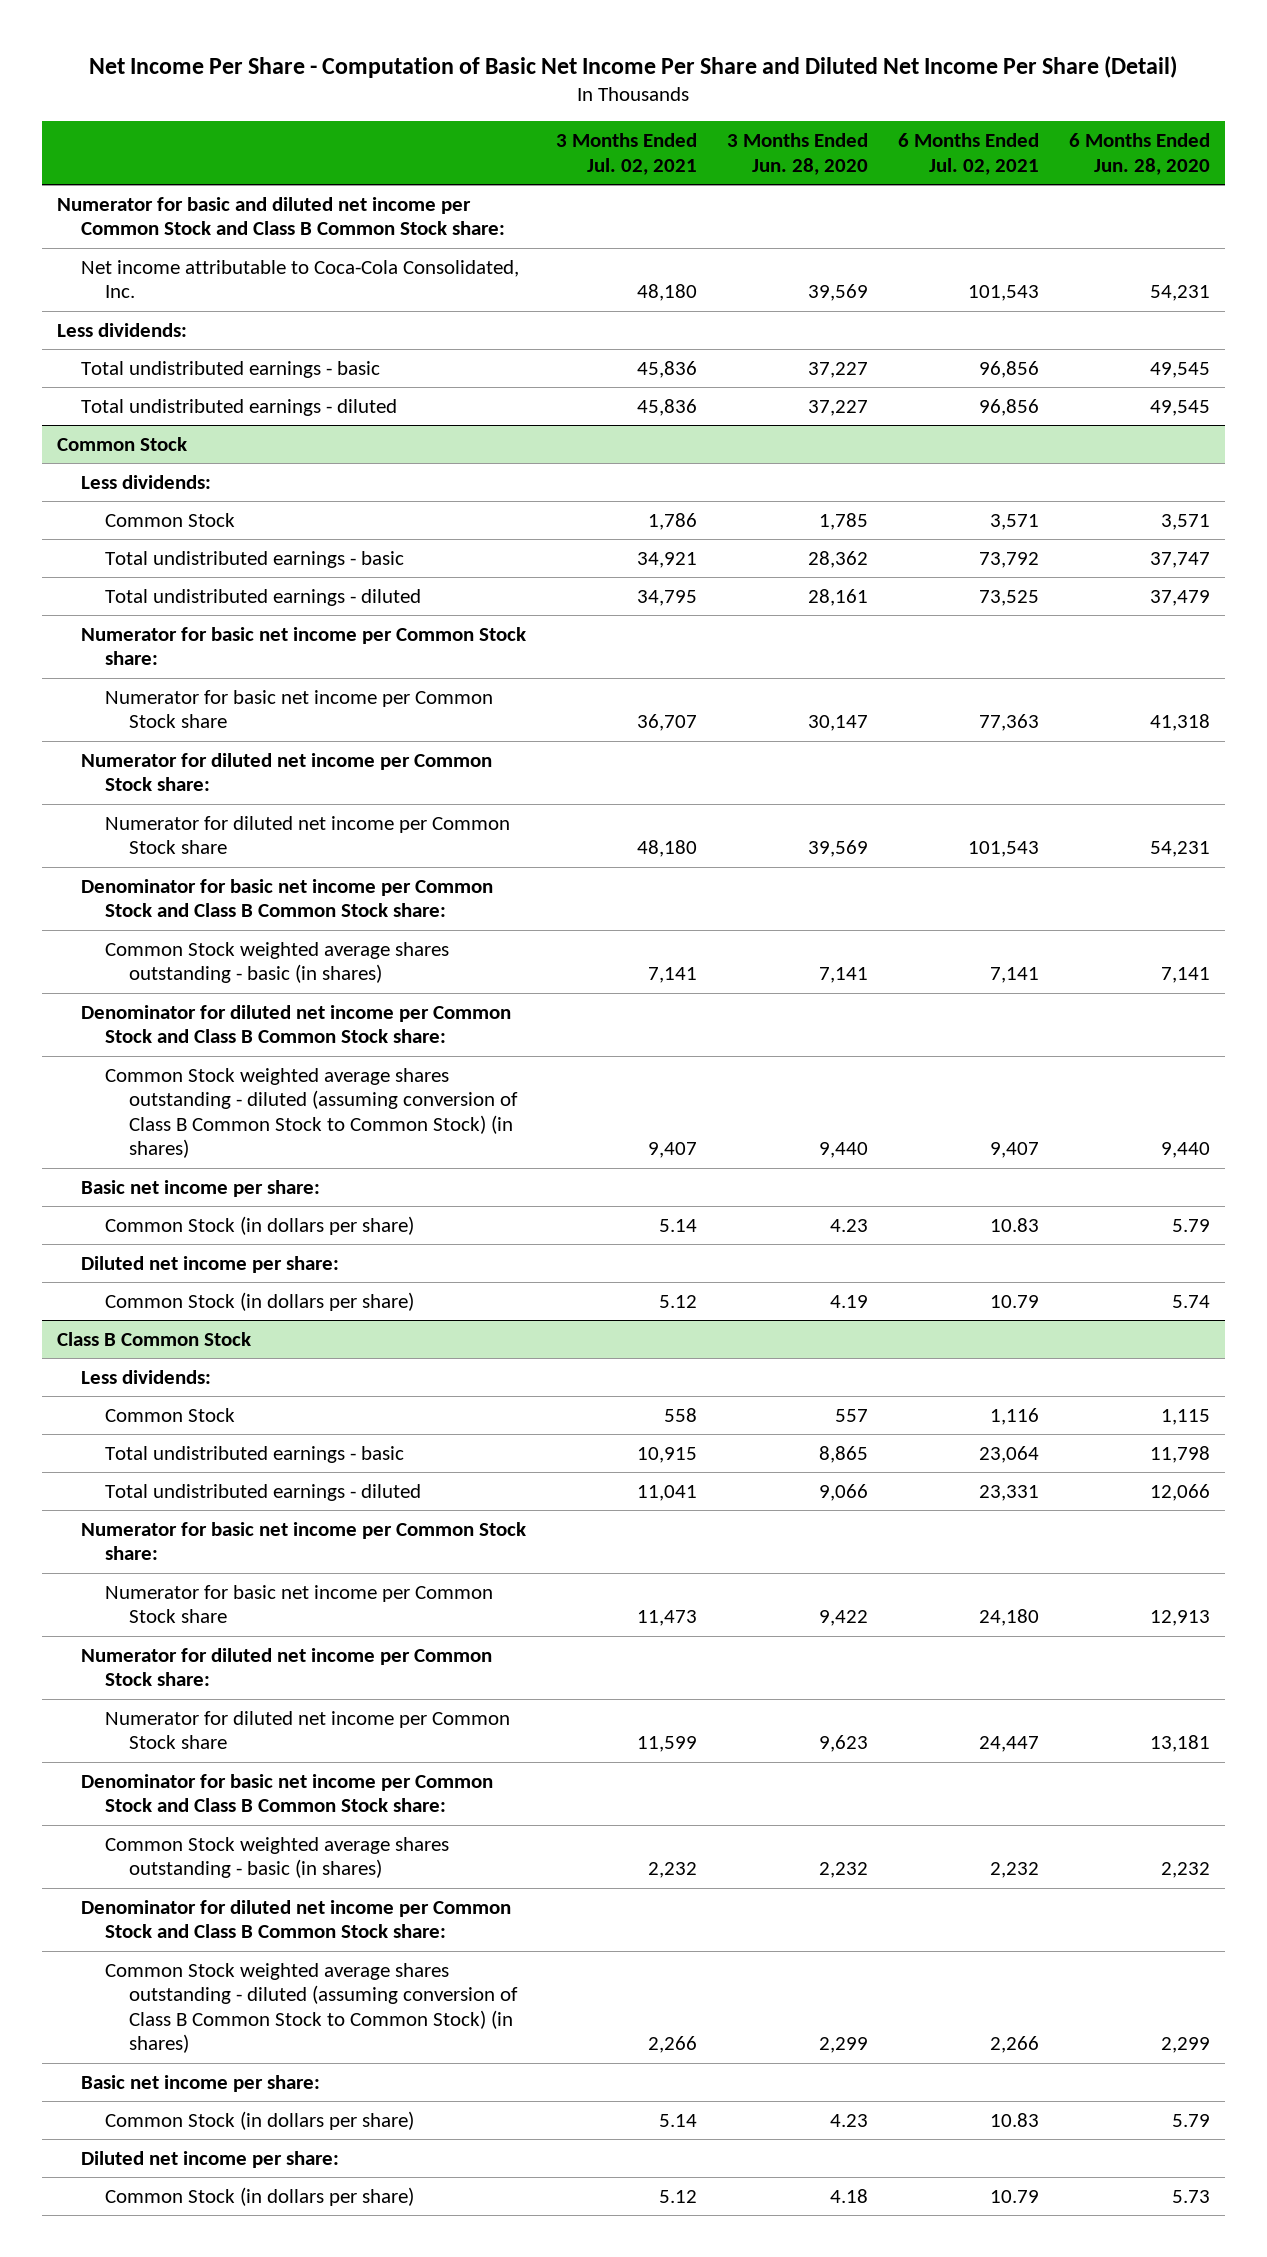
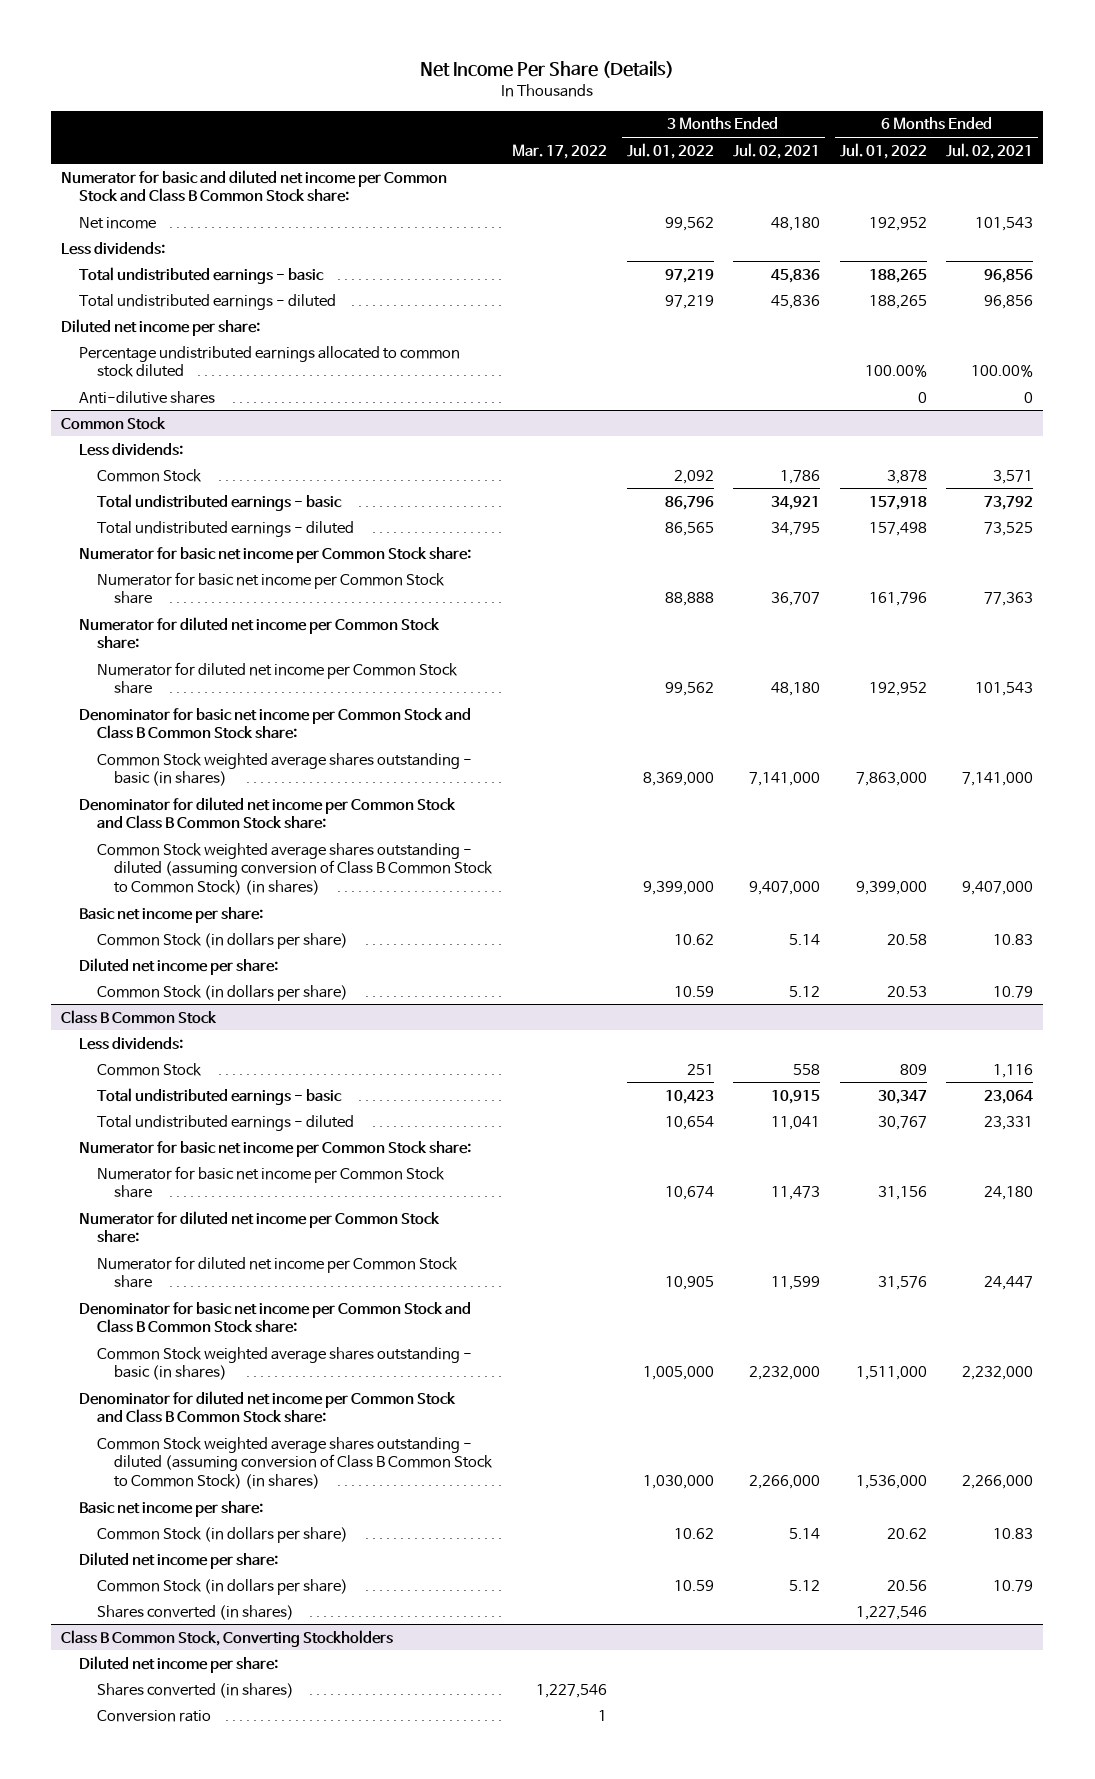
[89,55,1178,78] Net Income Per Share - Computation of Basic Net Income Per Share and Diluted Net Income Per Share (Detail) -> [420,61,675,79] Net Income Per Share (Details)
[726,133,868,175] 3 Months Ended Jun. 28, 2020 -> none
[1068,133,1210,175] 6 Months Ended Jun. 28, 2020 -> none
none -> [512,143,608,159] Mar. 17, 2022
none -> [626,142,714,159] Jul. 01, 2022
none -> [839,142,927,159] Jul. 01, 2022
[80,259,519,299] Net income attributable to Coca-Cola Consolidated, Inc. -> [78,216,156,229] Net income
none -> [61,318,261,336] Diluted net income per share:
none -> [78,345,460,378] Percentage undistributed earnings allocated to common stock diluted
none -> [78,390,215,404] Anti-dilutive shares
[647,967,697,984] 7,141 -> [749,772,821,787] 7,141,000
[989,967,1039,984] 7,141 -> [962,772,1034,787] 7,141,000
[647,1142,697,1159] 9,407 -> [749,880,821,895] 9,407,000
[989,1142,1039,1159] 9,407 -> [962,880,1034,895] 9,407,000
[647,1862,697,1879] 2,232 -> [749,1366,821,1381] 2,232,000
[989,1862,1039,1879] 2,232 -> [962,1366,1034,1381] 2,232,000
[647,2036,697,2054] 2,266 -> [749,1474,821,1489] 2,266,000
[989,2036,1039,2054] 2,266 -> [962,1474,1034,1489] 2,266,000
none -> [96,1604,294,1620] Shares converted (in shares)
none -> [61,1629,394,1647] Class B Common Stock, Converting Stockholders
none -> [78,1655,278,1673] Diluted net income per share:
none -> [96,1682,294,1698] Shares converted (in shares)
none -> [96,1709,211,1722] Conversion ratio

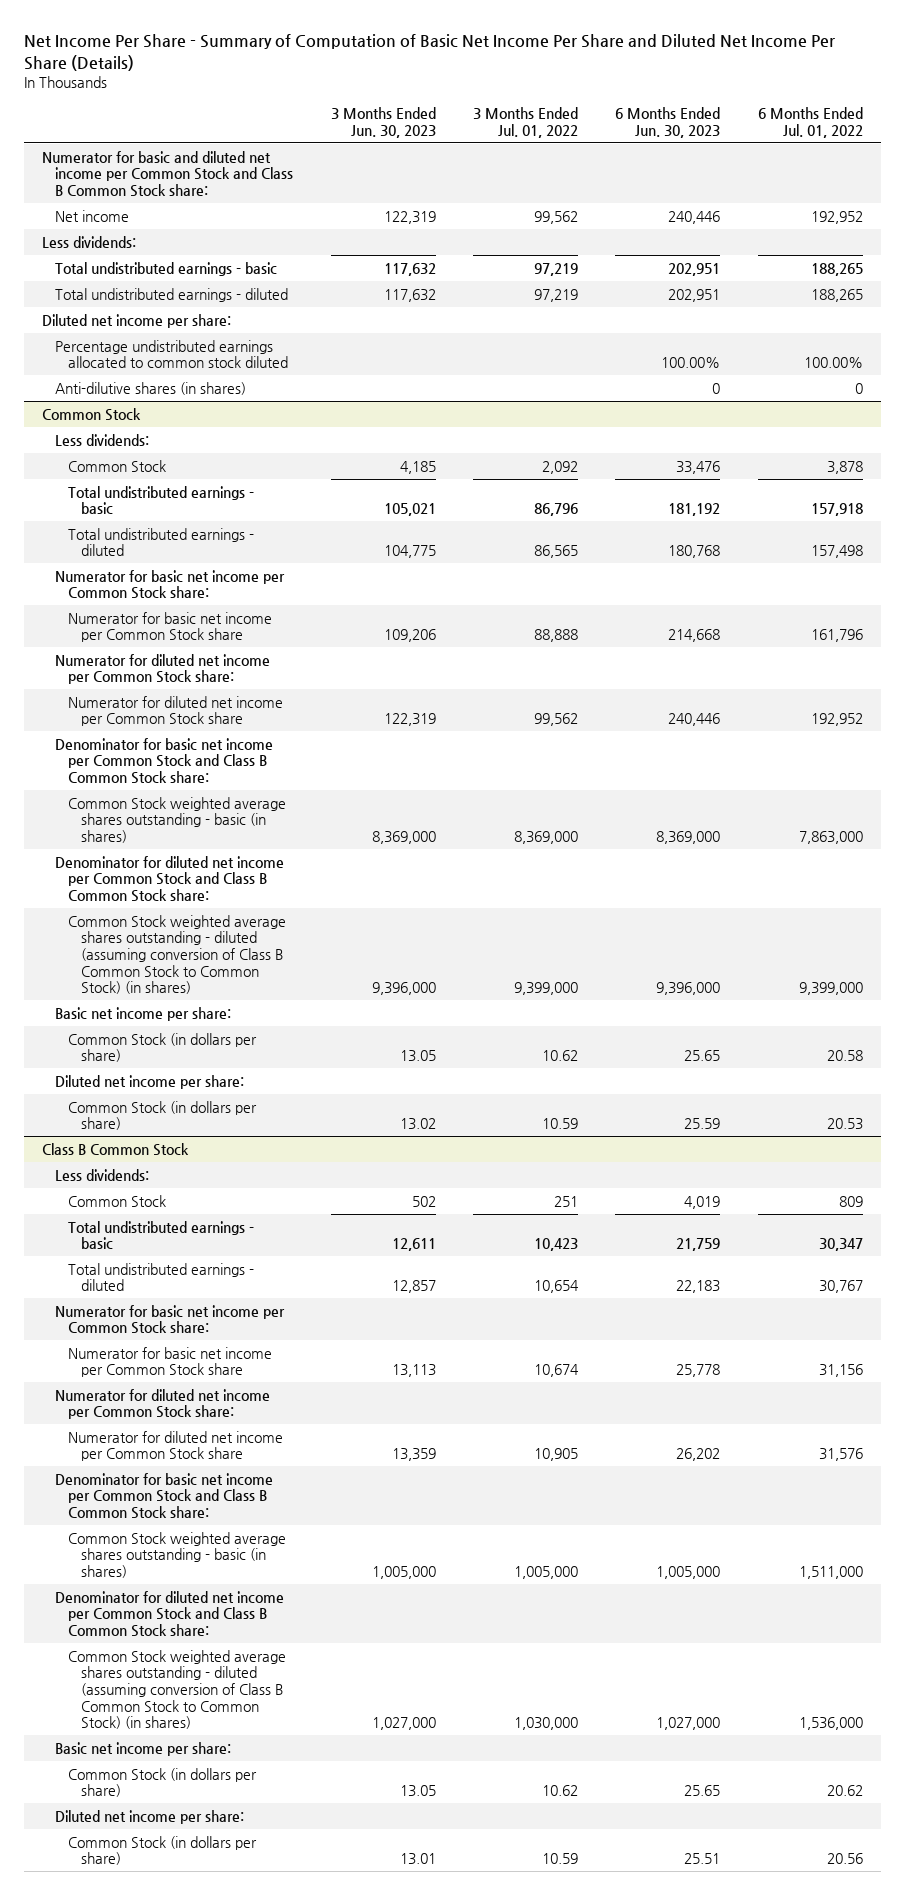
[420,61,675,79] Net Income Per Share (Details) -> [23,33,835,71] Net Income Per Share - Summary of Computation of Basic Net Income Per Share and Diluted Net Income Per Share (Details)
[512,143,608,159] Mar. 17, 2022 -> none
[733,142,821,159] Jul. 02, 2021 -> none
[946,142,1034,159] Jul. 02, 2021 -> none
none -> [330,107,436,139] 3 Months Ended Jun. 30, 2023
none -> [615,107,721,139] 6 Months Ended Jun. 30, 2023
[78,390,215,404] Anti-dilutive shares -> [55,381,247,395] Anti-dilutive shares (in shares)
[96,1604,294,1620] Shares converted (in shares) -> none
[61,1629,394,1647] Class B Common Stock, Converting Stockholders -> none
[78,1655,278,1673] Diluted net income per share: -> none
[96,1682,294,1698] Shares converted (in shares) -> none
[96,1709,211,1722] Conversion ratio -> none

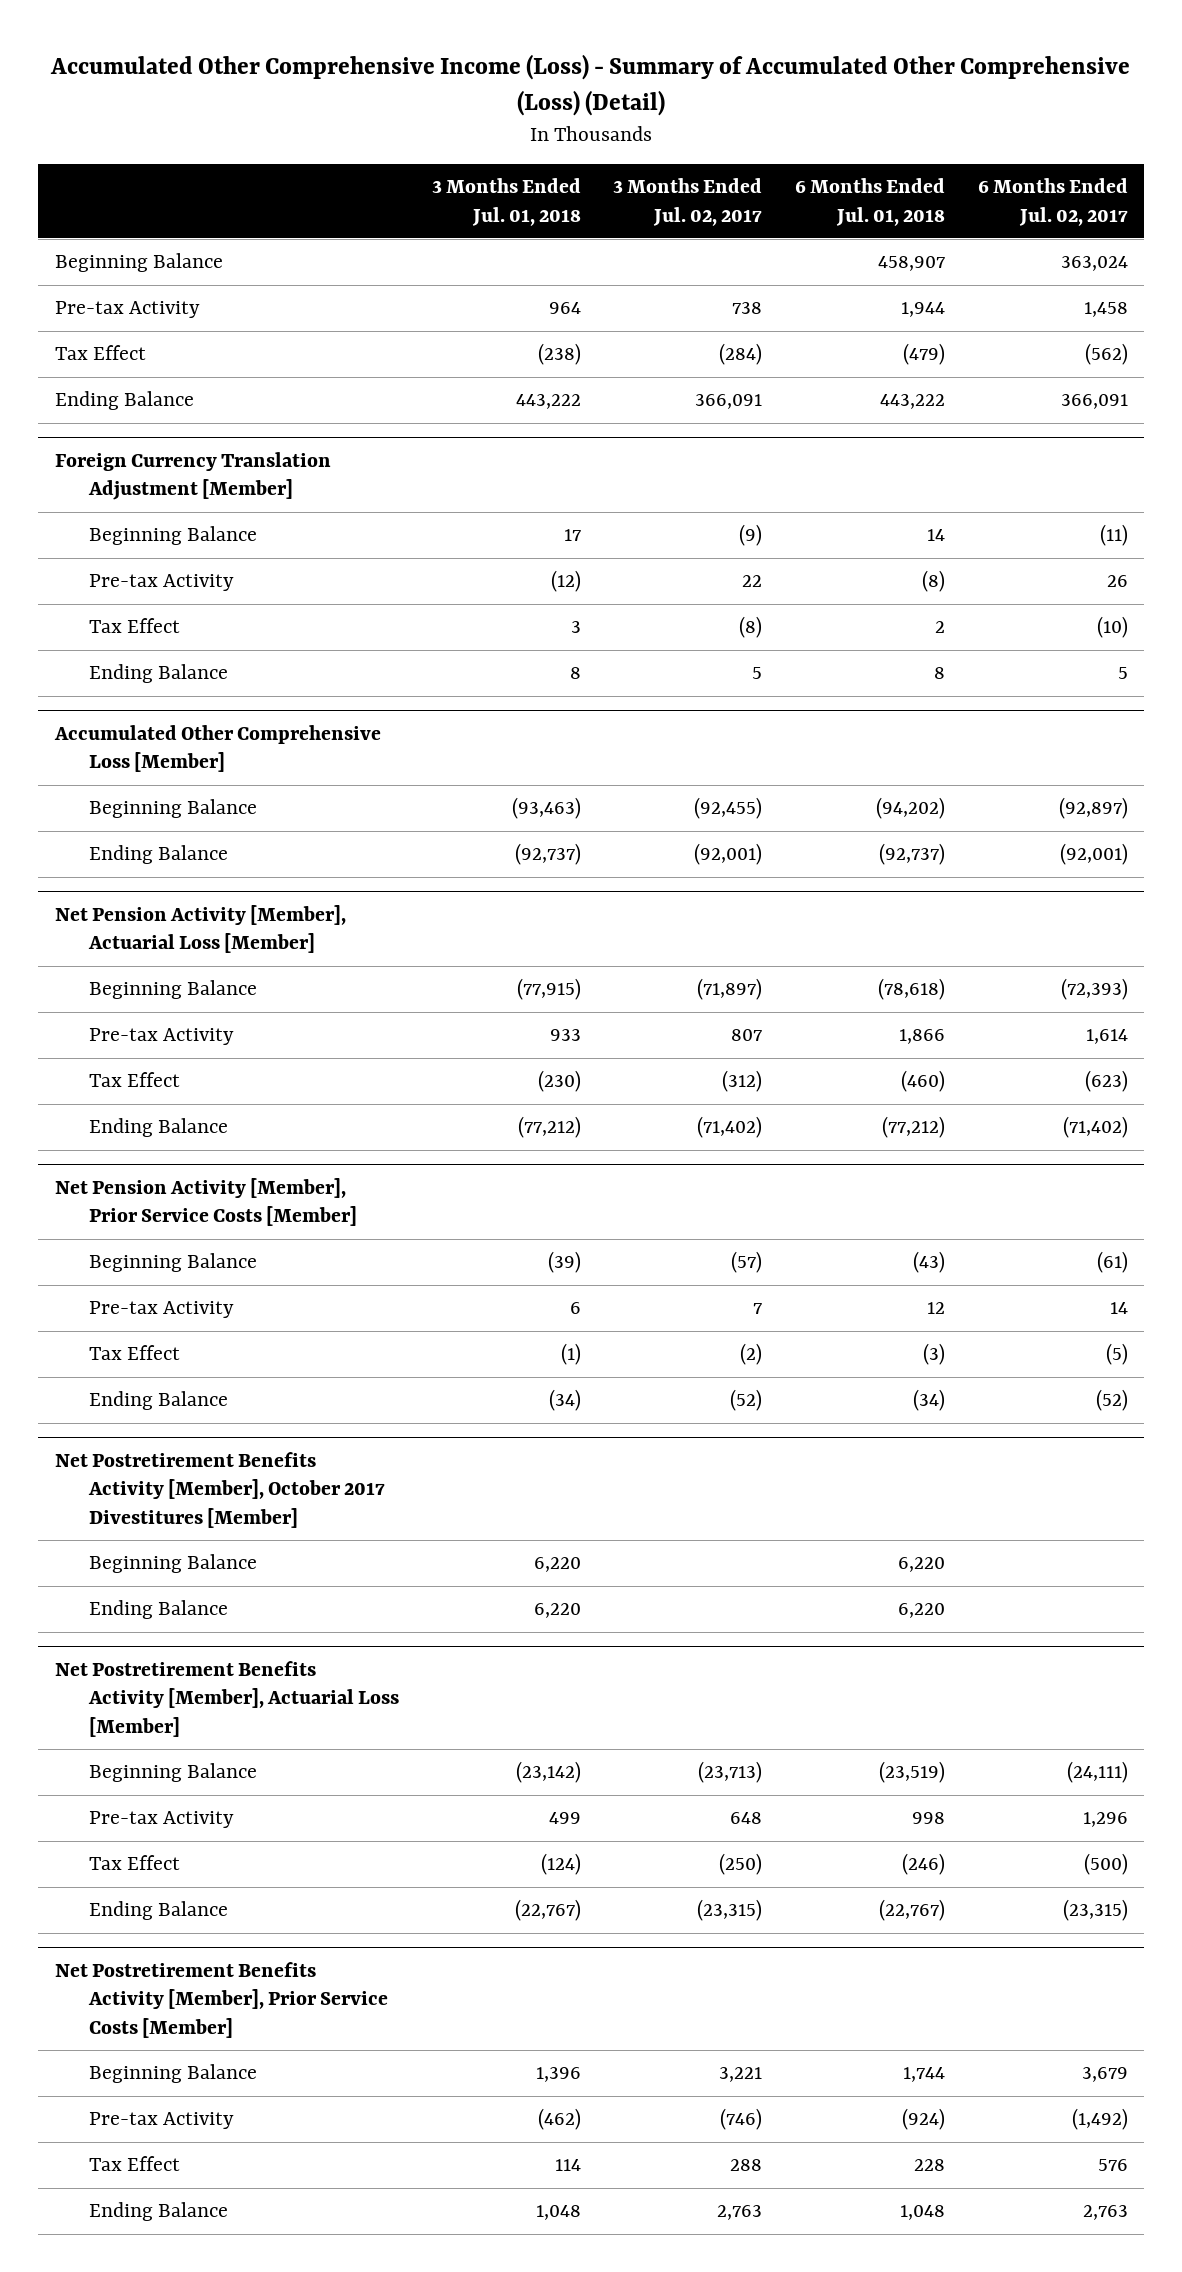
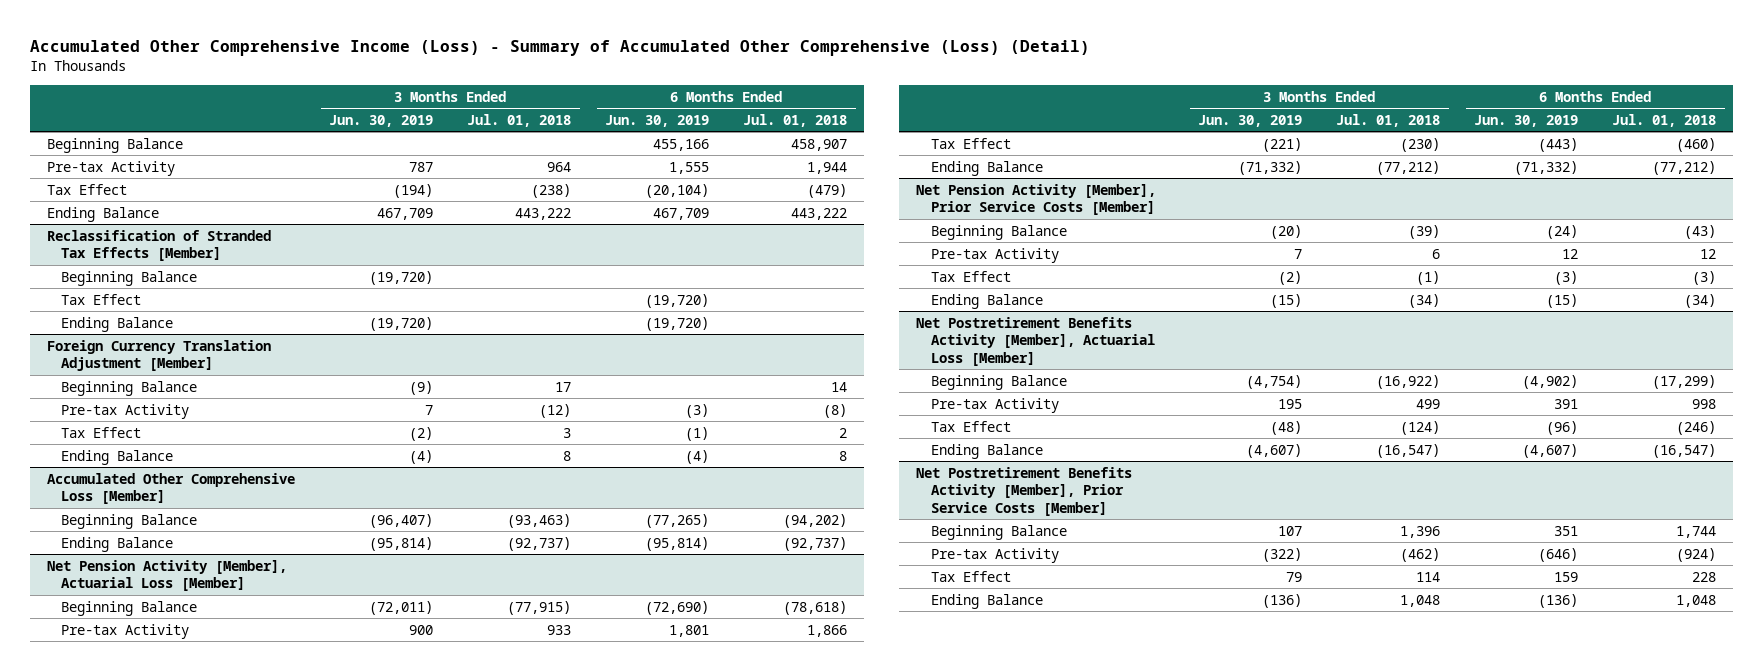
[613,177,763,226] 3 Months Ended Jul. 02, 2017 -> none
[977,177,1128,226] 6 Months Ended Jul. 02, 2017 -> none
none -> [329,114,434,127] Jun. 30, 2019
none -> [605,114,710,127] Jun. 30, 2019
none -> [47,229,272,262] Reclassification of Stranded Tax Effects [Member]
none -> [61,270,198,286] Beginning Balance
none -> [61,293,142,305] Tax Effect
none -> [61,316,174,332] Ending Balance
[54,1451,385,1528] Net Postretirement Benefits Activity [Member], October 2017 Divestitures [Member] -> none
[88,1554,257,1574] Beginning Balance -> none
[88,1600,228,1620] Ending Balance -> none
[515,1761,581,1784] (23,142) -> [1376,374,1441,389] (16,922)
[879,1761,946,1784] (23,519) -> [1652,374,1717,389] (17,299)
[514,1899,581,1922] (22,767) -> [1376,443,1441,458] (16,547)
[879,1899,946,1922] (22,767) -> [1652,443,1717,458] (16,547)

